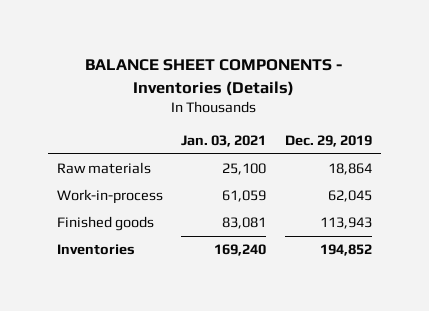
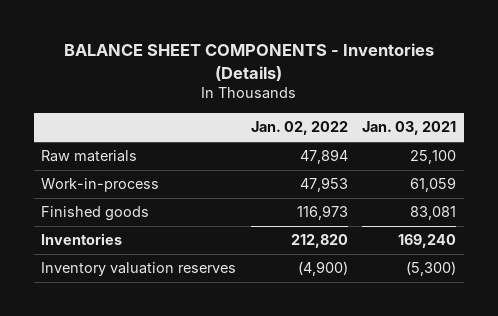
[284,134,372,147] Dec. 29, 2019 -> none
none -> [250,121,348,136] Jan. 02, 2022
none -> [41,262,237,277] Inventory valuation reserves

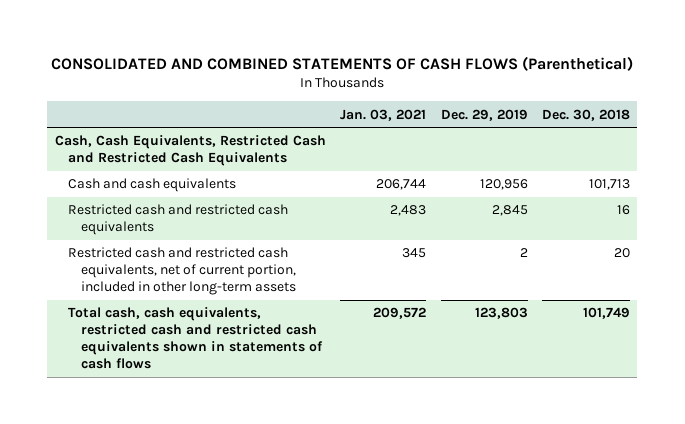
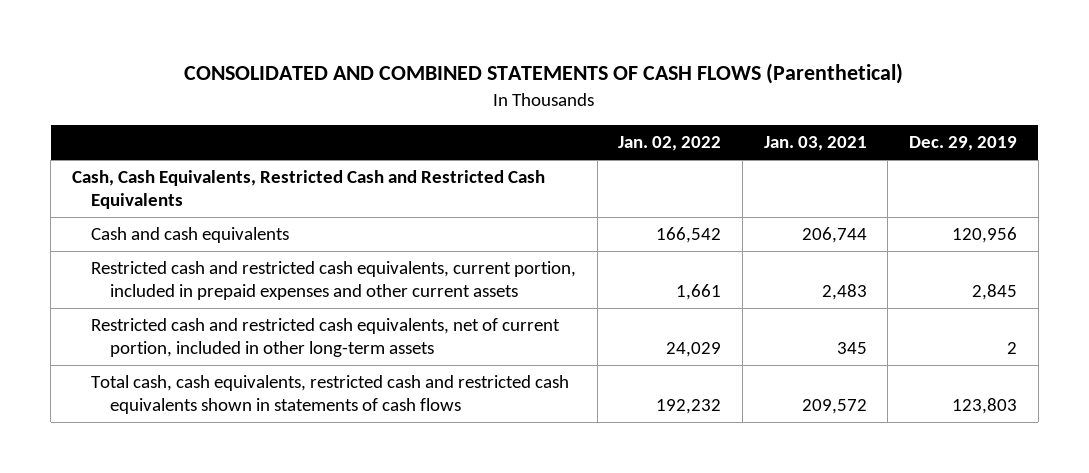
[542,108,631,121] Dec. 30, 2018 -> none
none -> [618,136,722,152] Jan. 02, 2022
[68,204,289,236] Restricted cash and restricted cash equivalents -> [91,261,577,301] Restricted cash and restricted cash equivalents, current portion, included in prepaid expenses and other current assets

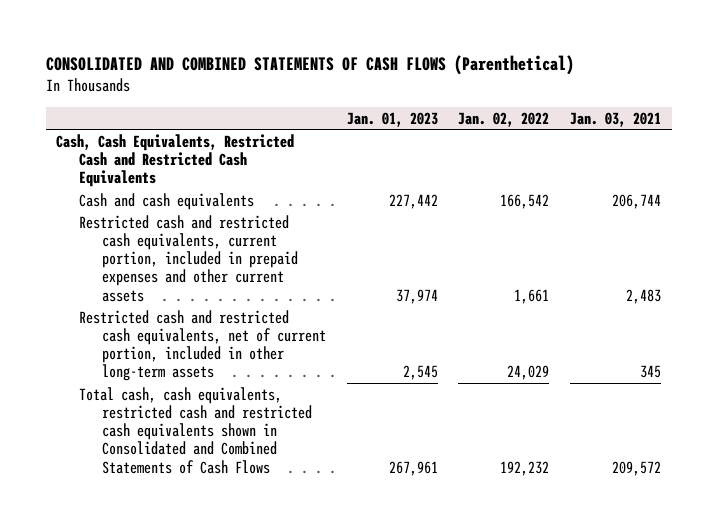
[909,136,1018,152] Dec. 29, 2019 -> none
none -> [346,111,438,127] Jan. 01, 2023
[91,375,570,415] Total cash, cash equivalents, restricted cash and restricted cash equivalents shown in statements of cash flows -> [78,386,312,474] Total cash, cash equivalents, restricted cash and restricted cash equivalents shown in Consolidated and Combined Statements of Cash Flows

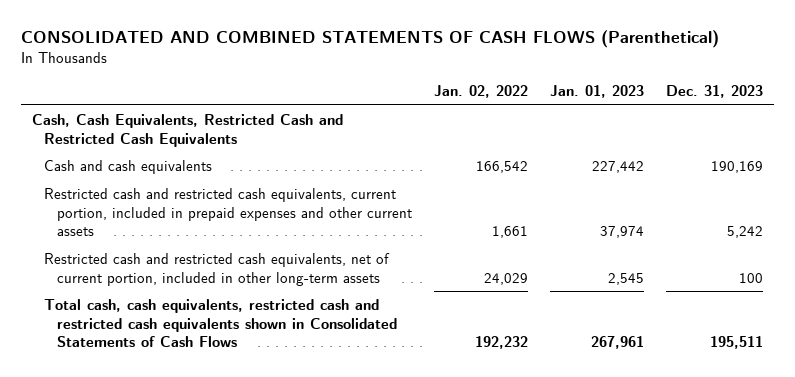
[570,111,662,127] Jan. 03, 2021 -> none
none -> [665,85,763,99] Dec. 31, 2023
[78,386,312,474] Total cash, cash equivalents, restricted cash and restricted cash equivalents shown in Consolidated and Combined Statements of Cash Flows -> [44,298,397,348] Total cash, cash equivalents, restricted cash and restricted cash equivalents shown in Consolidated Statements of Cash Flows

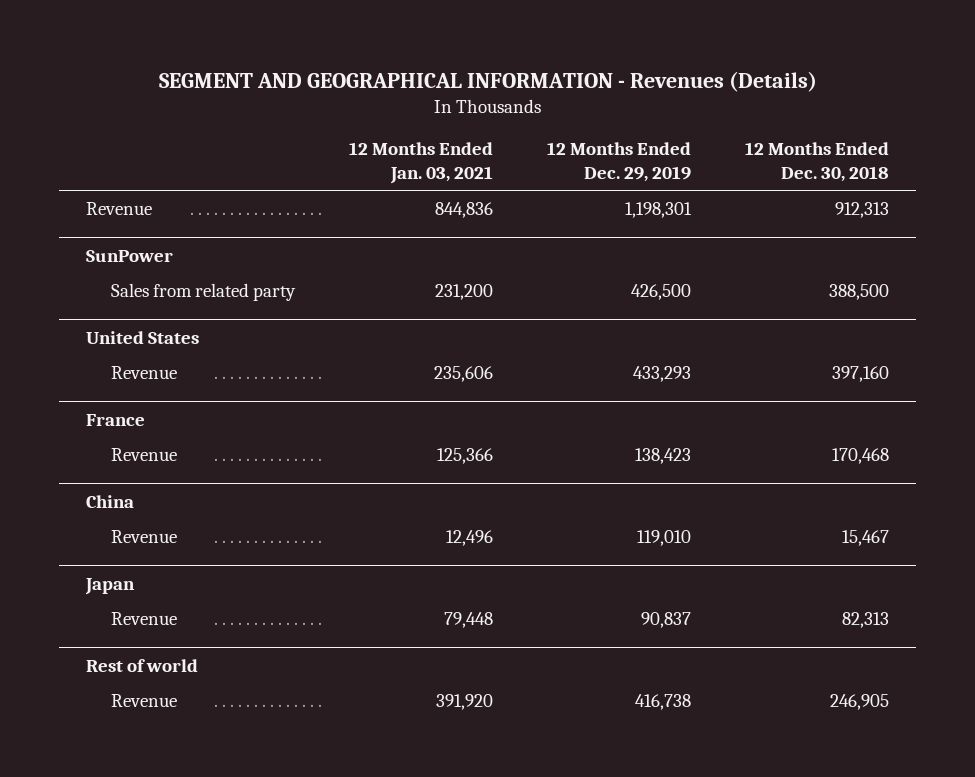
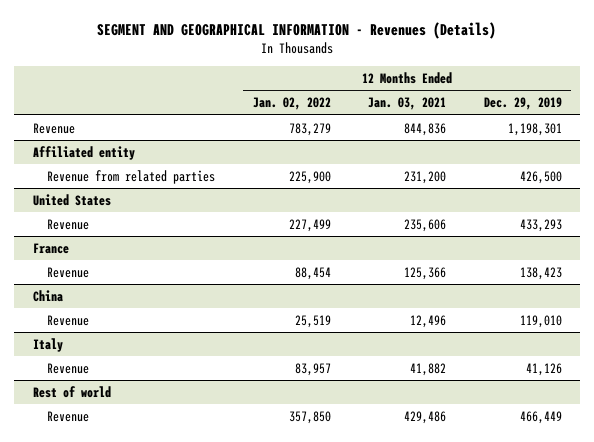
[745,142,890,183] 12 Months Ended Dec. 30, 2018 -> none
none -> [252,97,331,111] Jan. 02, 2022
[85,249,173,262] SunPower -> [32,145,135,160] Affiliated entity
[111,282,297,301] Sales from related party -> [47,169,216,184] Revenue from related parties
[84,577,135,595] Japan -> [32,337,63,352] Italy
[444,611,494,628] 79,448 -> [410,362,447,376] 41,882
[641,611,692,628] 90,837 -> [525,362,562,376] 41,126
[436,693,494,710] 391,920 -> [404,410,447,424] 429,486
[635,693,692,710] 416,738 -> [519,410,562,424] 466,449

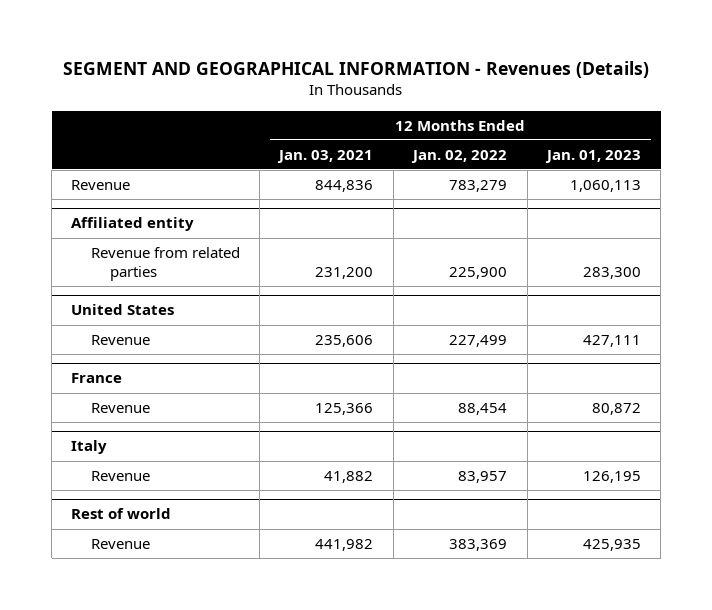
[483,97,562,111] Dec. 29, 2019 -> none
none -> [545,149,642,163] Jan. 01, 2023
[32,289,63,302] China -> none
[47,314,90,326] Revenue -> none
[288,410,331,424] 357,850 -> [449,538,508,551] 383,369
[404,410,447,424] 429,486 -> [315,538,374,551] 441,982

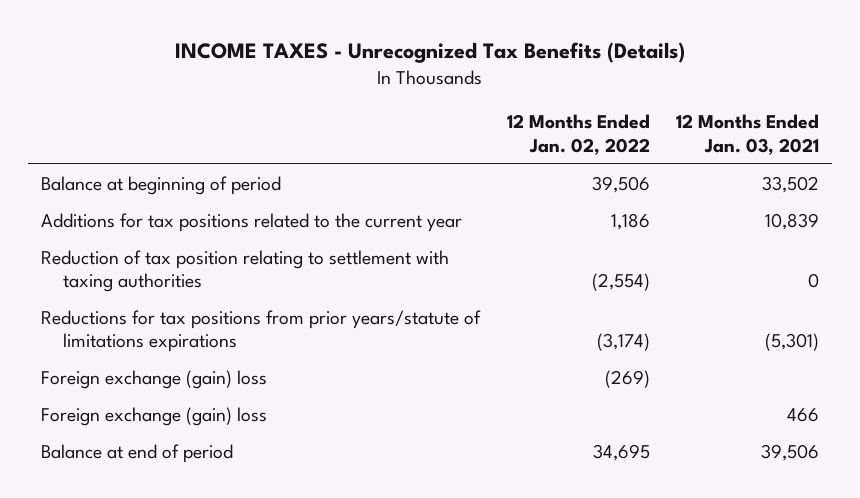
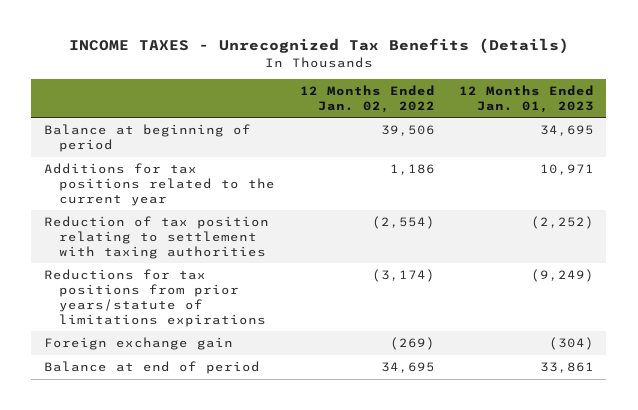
[675,114,819,155] 12 Months Ended Jan. 03, 2021 -> none
none -> [459,84,595,113] 12 Months Ended Jan. 01, 2023
[41,406,268,426] Foreign exchange (gain) loss -> none
[41,369,268,389] Foreign exchange (gain) loss -> [43,337,233,351] Foreign exchange gain

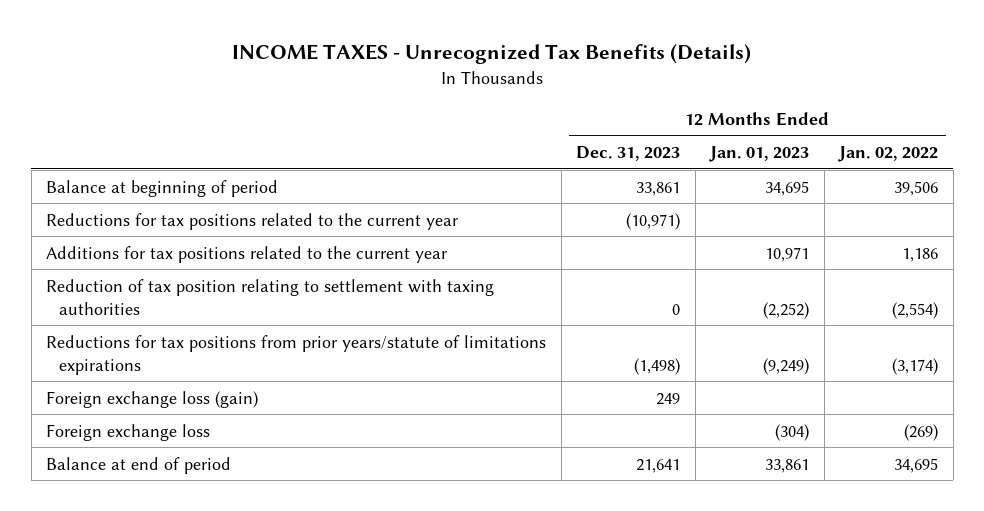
none -> [576,146,681,162] Dec. 31, 2023
none -> [46,212,460,230] Reductions for tax positions related to the current year
none -> [46,390,259,408] Foreign exchange loss (gain)
[43,337,233,351] Foreign exchange gain -> [46,423,211,441] Foreign exchange loss

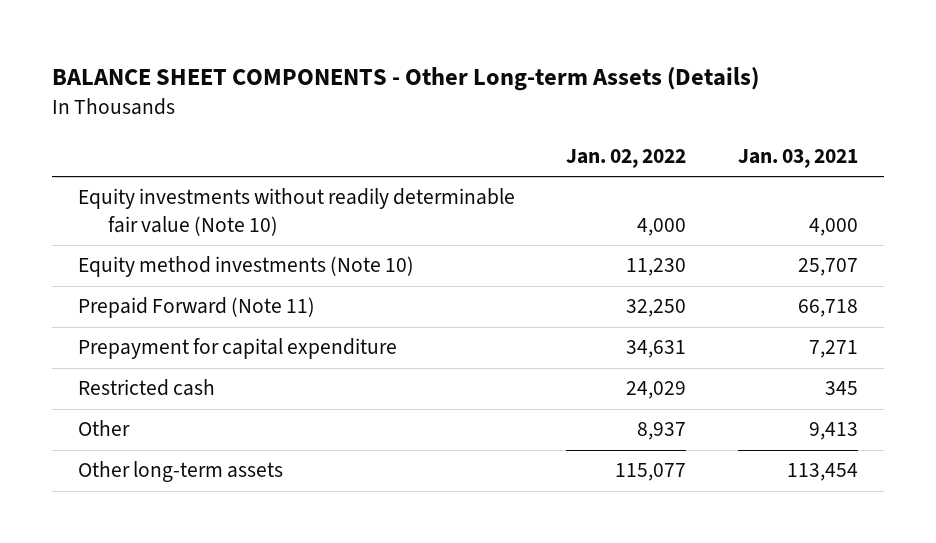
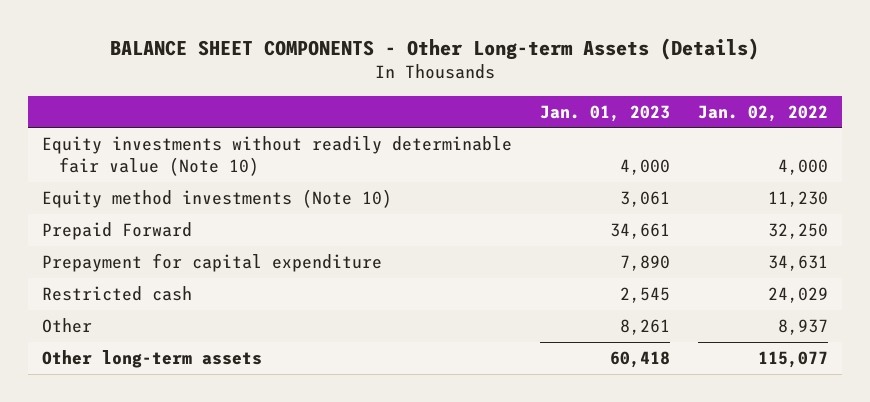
[738,148,859,168] Jan. 03, 2021 -> none
none -> [540,104,671,122] Jan. 01, 2023
[77,297,315,319] Prepaid Forward (Note 11) -> [42,221,193,240] Prepaid Forward

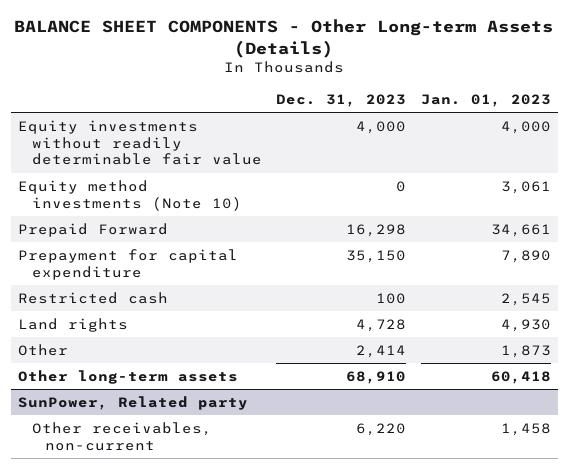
[698,104,829,122] Jan. 02, 2022 -> none
none -> [276,93,407,107] Dec. 31, 2023
[42,135,513,177] Equity investments without readily determinable fair value (Note 10) -> [18,119,262,166] Equity investments without readily determinable fair value
none -> [18,317,129,332] Land rights
[620,318,671,335] 8,261 -> [500,344,551,358] 1,873
none -> [18,395,249,410] SunPower, Related party
none -> [31,421,212,451] Other receivables, non-current

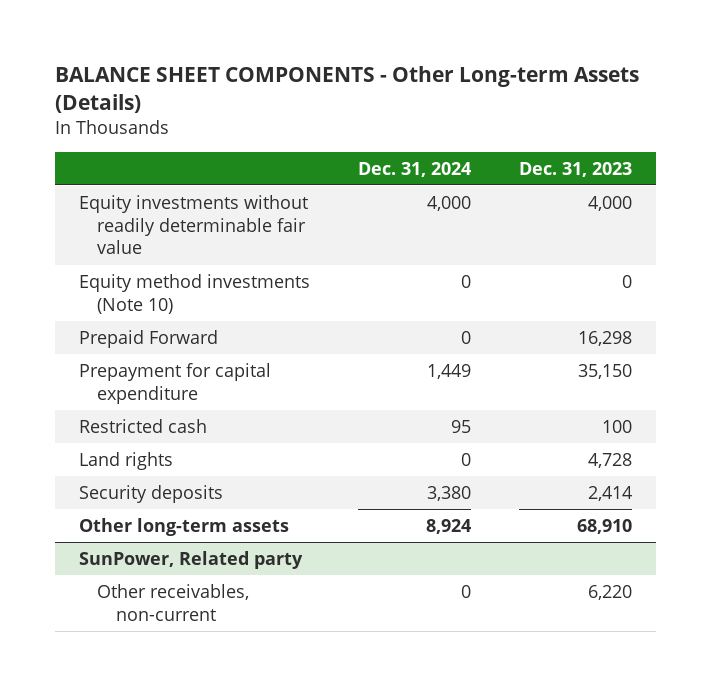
[420,93,551,107] Jan. 01, 2023 -> none
none -> [357,161,471,177] Dec. 31, 2024
[18,343,69,356] Other -> [78,485,223,504] Security deposits

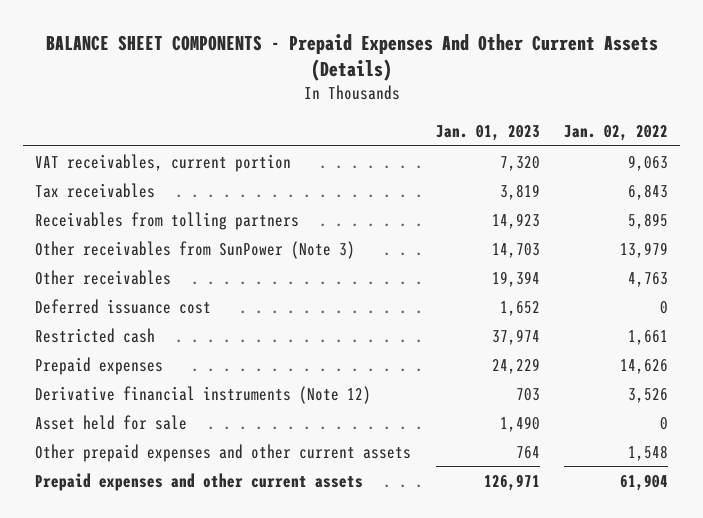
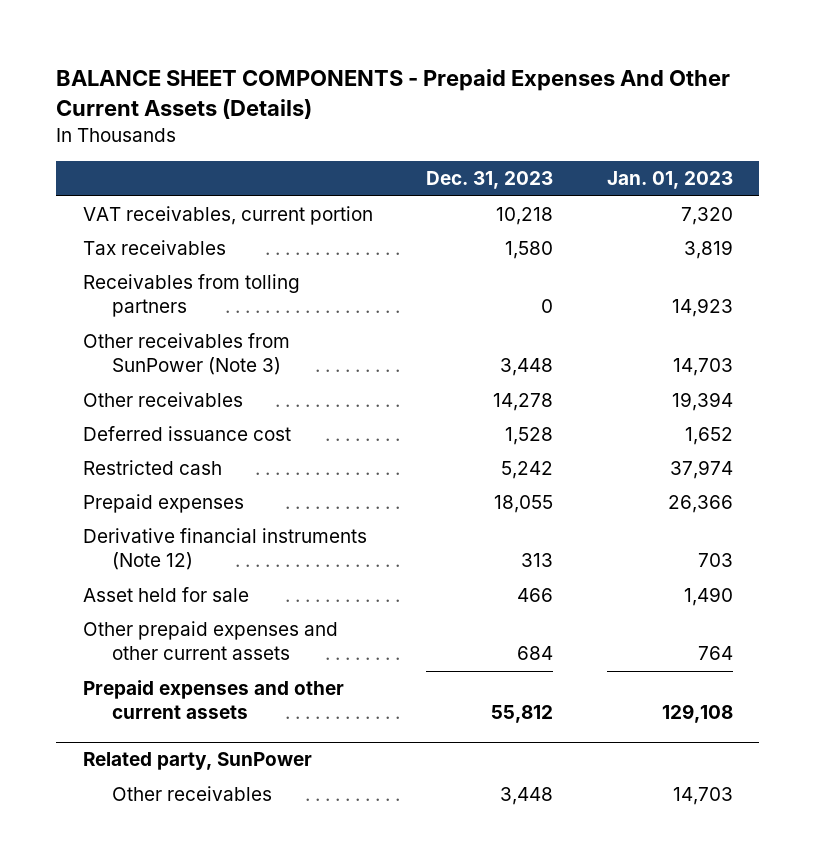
[563,125,668,142] Jan. 02, 2022 -> none
none -> [426,171,554,190] Dec. 31, 2023
[491,357,540,374] 24,229 -> [667,495,733,514] 26,366
[483,473,540,491] 126,971 -> [661,704,733,724] 129,108
none -> [82,752,312,771] Related party, SunPower
none -> [112,786,273,802] Other receivables

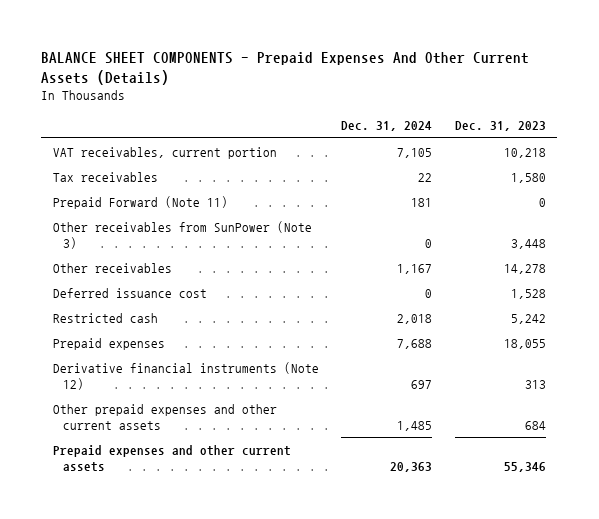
[606,171,733,190] Jan. 01, 2023 -> none
none -> [341,121,433,132] Dec. 31, 2024
[82,274,300,318] Receivables from tolling partners -> none
none -> [52,195,228,209] Prepaid Forward (Note 11)
[82,587,249,603] Asset held for sale -> none
[82,752,312,771] Related party, SunPower -> none
[112,786,273,802] Other receivables -> none
[491,705,554,724] 55,812 -> [504,461,547,472] 55,346

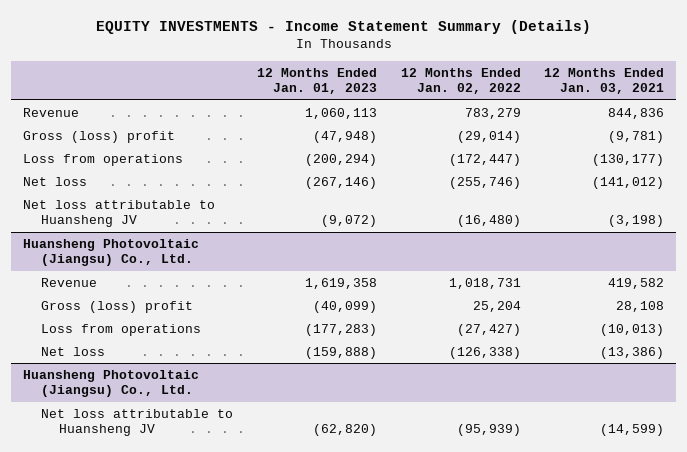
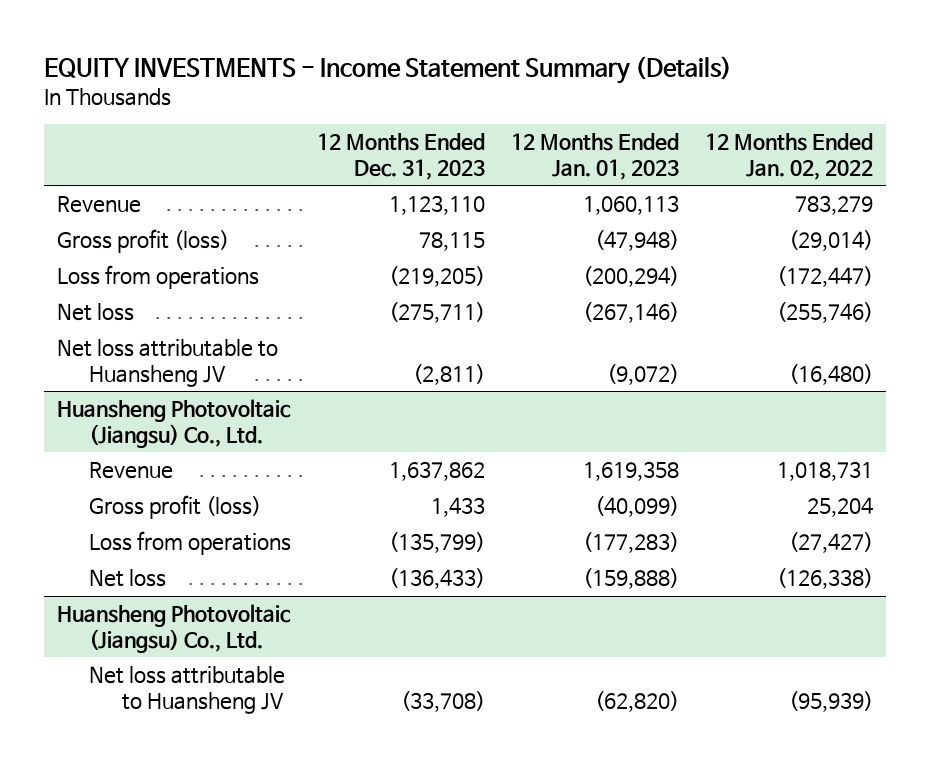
[544,67,665,95] 12 Months Ended Jan. 03, 2021 -> none
none -> [317,133,486,180] 12 Months Ended Dec. 31, 2023
[23,130,176,143] Gross (loss) profit -> [56,229,229,254] Gross profit (loss)
[41,300,194,313] Gross (loss) profit -> [89,495,262,520] Gross profit (loss)

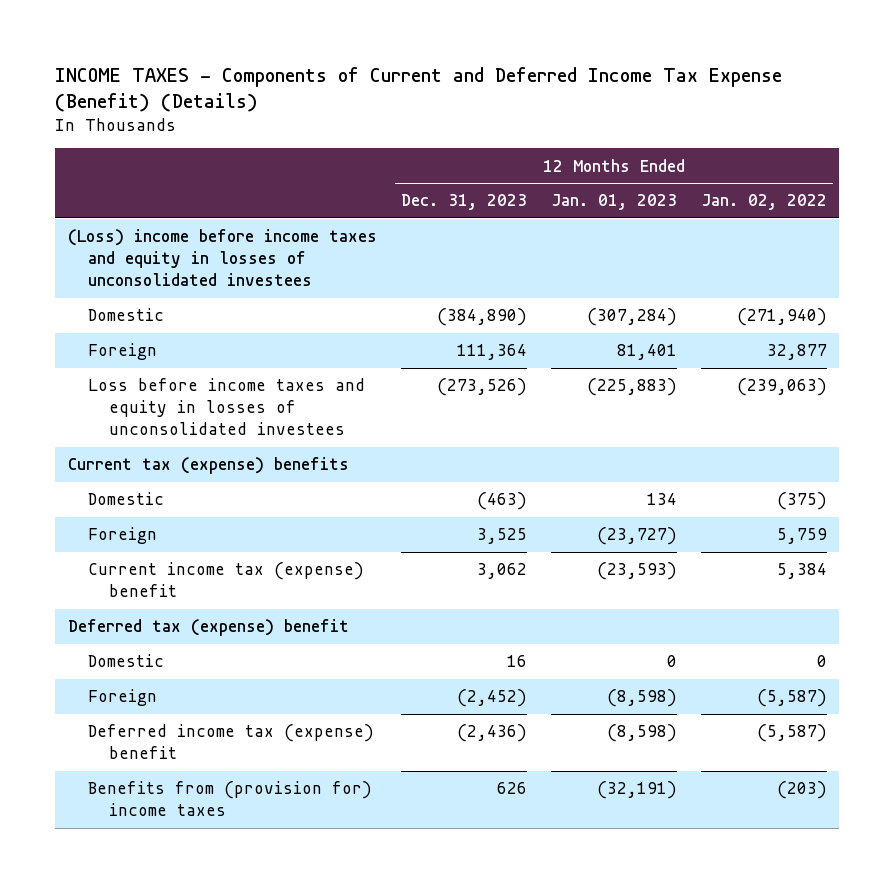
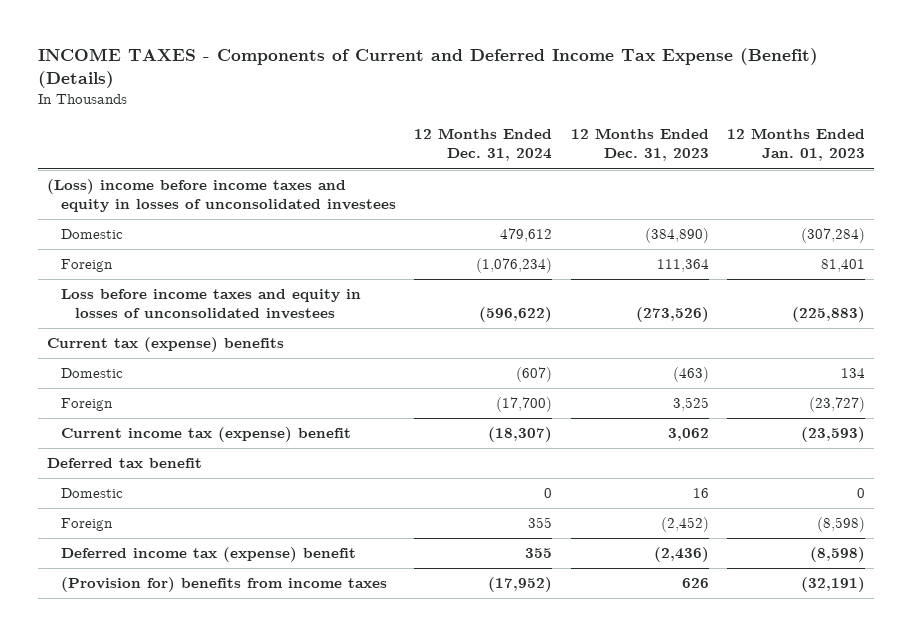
[700,194,827,211] Jan. 02, 2022 -> none
none -> [414,128,553,162] 12 Months Ended Dec. 31, 2024
[67,619,349,637] Deferred tax (expense) benefit -> [47,458,203,469] Deferred tax benefit
[88,781,373,817] Benefits from (provision for) income taxes -> [61,577,388,593] (Provision for) benefits from income taxes

